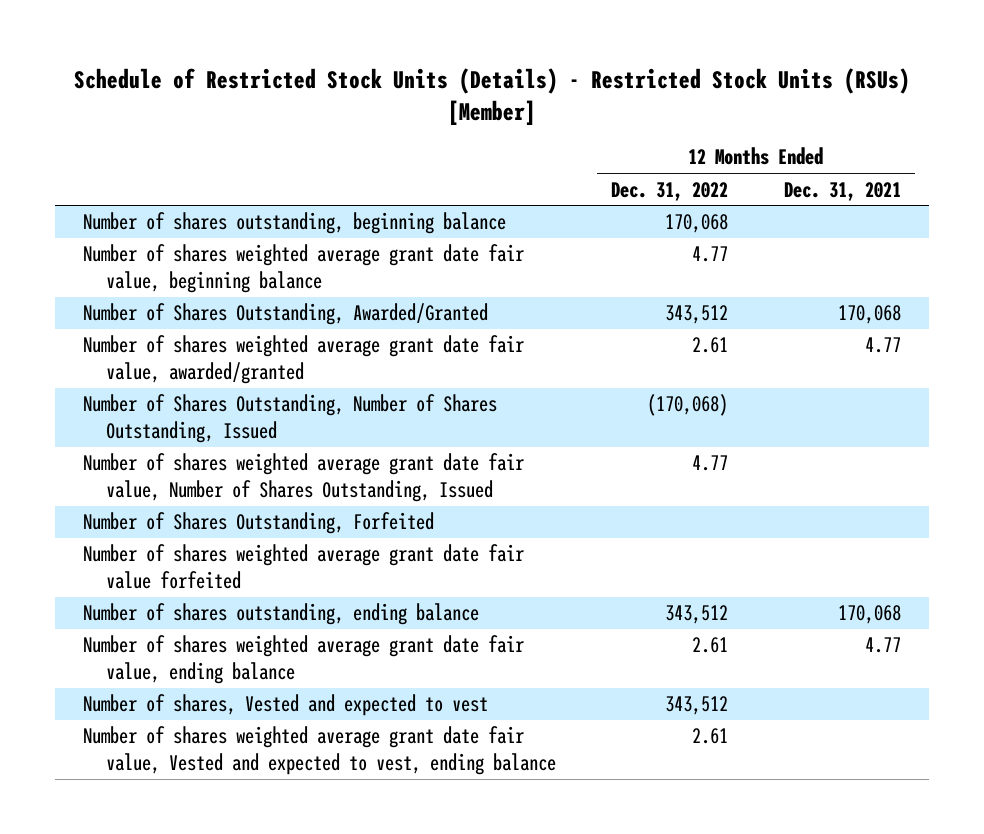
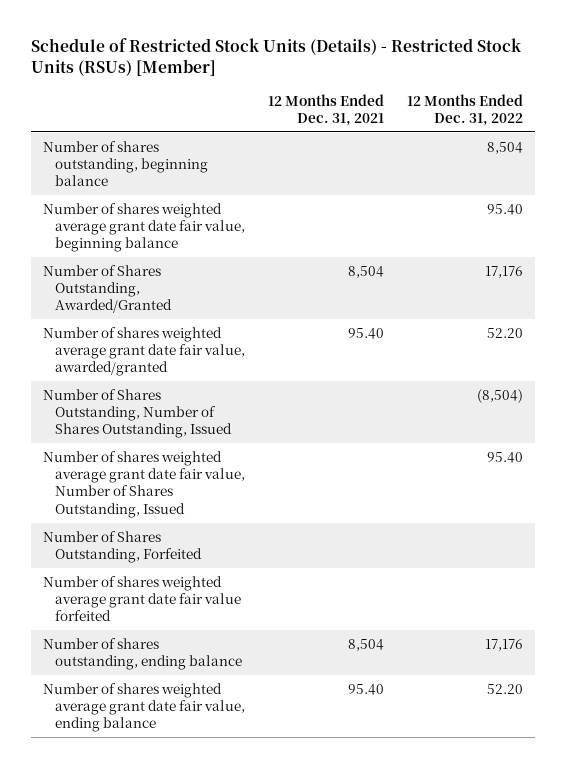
[665,214,729,234] 170,068 -> [487,141,524,154] 8,504
[692,246,729,263] 4.77 -> [487,203,524,215] 95.40
[665,305,729,325] 343,512 -> [485,265,524,278] 17,176
[838,305,902,325] 170,068 -> [348,265,385,278] 8,504
[692,337,729,354] 2.61 -> [487,327,524,338] 52.20
[865,337,902,354] 4.77 -> [348,327,385,339] 95.40
[647,394,729,417] (170,068) -> [477,388,524,403] (8,504)
[692,455,729,472] 4.77 -> [487,451,524,463] 95.40
[83,694,489,717] Number of shares, Vested and expected to vest -> none
[83,726,556,776] Number of shares weighted average grant date fair value, Vested and expected to vest, ending balance -> none
[665,605,729,625] 343,512 -> [485,638,524,651] 17,176
[838,605,902,625] 170,068 -> [348,638,385,651] 8,504
[692,637,729,654] 2.61 -> [487,683,524,694] 52.20
[865,637,902,654] 4.77 -> [348,683,385,695] 95.40

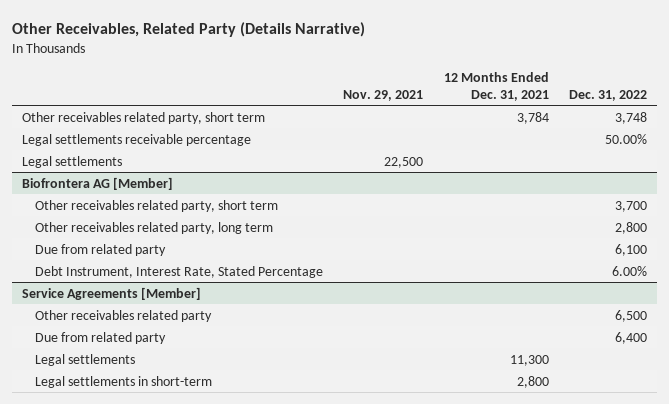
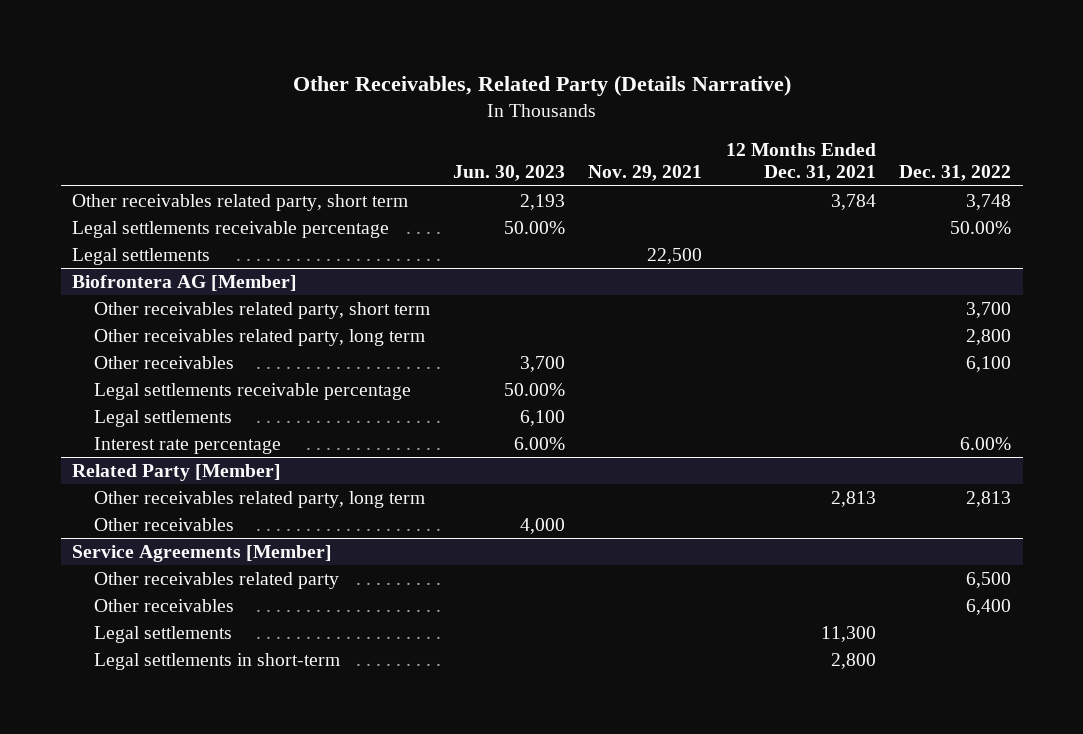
none -> [452,165,565,182] Jun. 30, 2023
[35,243,167,256] Due from related party -> [93,355,234,369] Other receivables
none -> [93,382,411,400] Legal settlements receivable percentage
none -> [93,409,232,427] Legal settlements
[35,265,324,278] Debt Instrument, Interest Rate, Stated Percentage -> [93,436,281,454] Interest rate percentage
none -> [72,463,282,481] Related Party [Member]
none -> [93,490,425,508] Other receivables related party, long term
none -> [93,517,234,531] Other receivables
[35,331,167,344] Due from related party -> [93,598,234,612] Other receivables

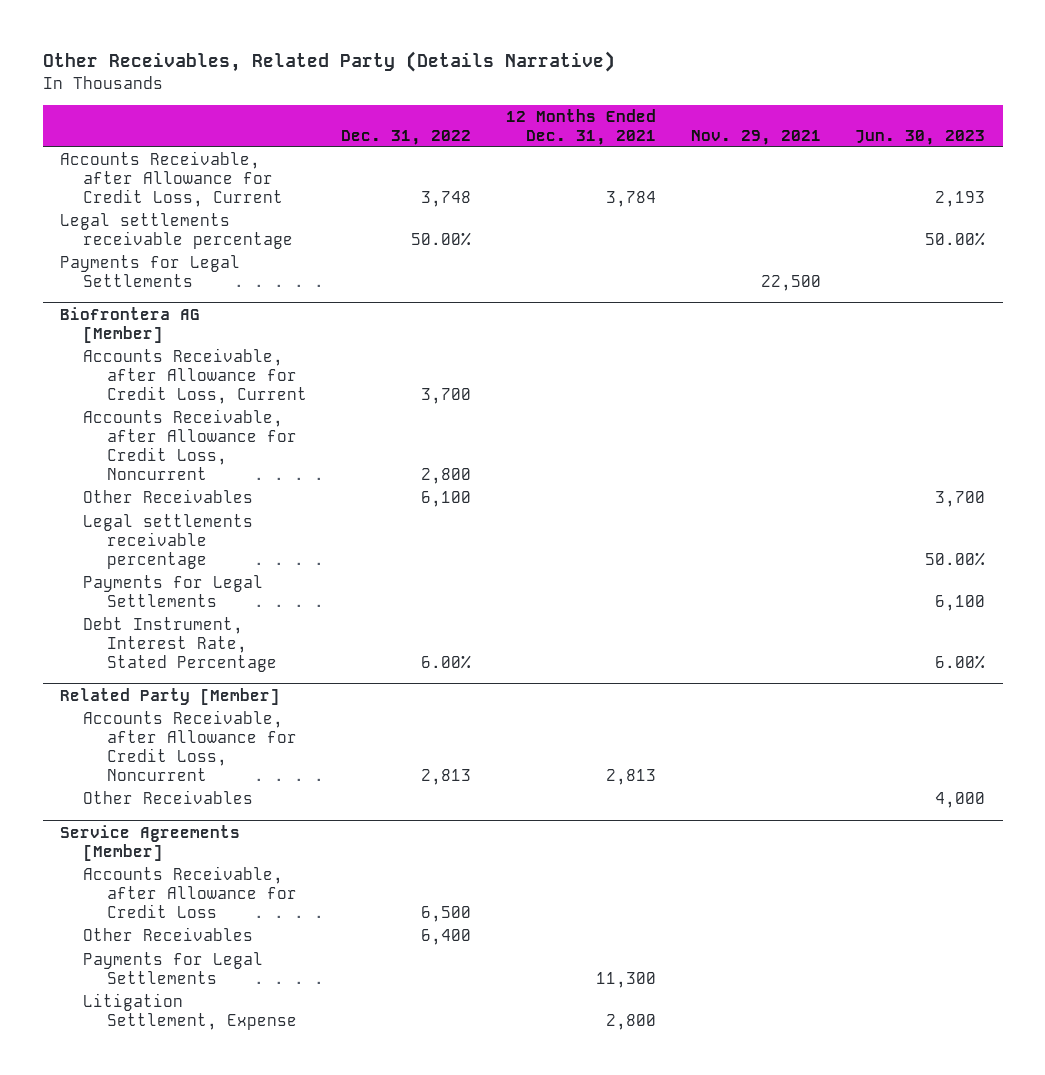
[72,193,409,211] Other receivables related party, short term -> [60,151,284,207] Accounts Receivable, after Allowance for Credit Loss, Current
[72,247,211,265] Legal settlements -> [60,255,241,288] Payments for Legal Settlements
[93,301,430,319] Other receivables related party, short term -> [83,348,307,404] Accounts Receivable, after Allowance for Credit Loss, Current
[93,328,425,346] Other receivables related party, long term -> [83,409,297,480] Accounts Receivable, after Allowance for Credit Loss, Noncurrent
[93,355,234,369] Other receivables -> [83,489,254,504] Other Receivables
[93,409,232,427] Legal settlements -> [83,575,264,608] Payments for Legal Settlements
[93,436,281,454] Interest rate percentage -> [83,617,277,672] Debt Instrument, Interest Rate, Stated Percentage
[93,490,425,508] Other receivables related party, long term -> [83,710,297,781] Accounts Receivable, after Allowance for Credit Loss, Noncurrent
[93,517,234,531] Other receivables -> [83,790,254,805] Other Receivables
[93,571,339,589] Other receivables related party -> [83,866,297,918] Accounts Receivable, after Allowance for Credit Loss
[93,598,234,612] Other receivables -> [83,927,254,942] Other Receivables
[93,625,232,643] Legal settlements -> [83,952,264,985] Payments for Legal Settlements
[93,652,340,670] Legal settlements in short-term -> [83,993,297,1031] Litigation Settlement, Expense

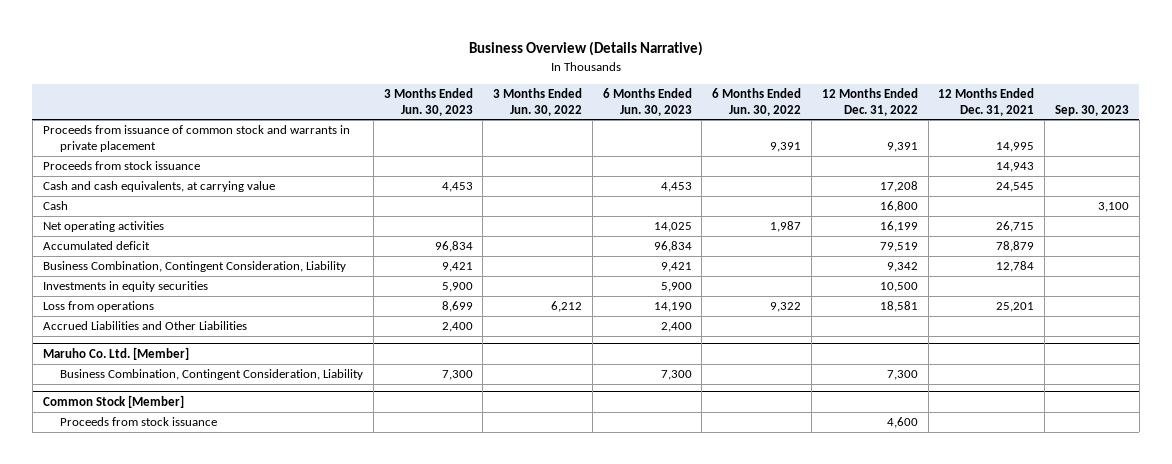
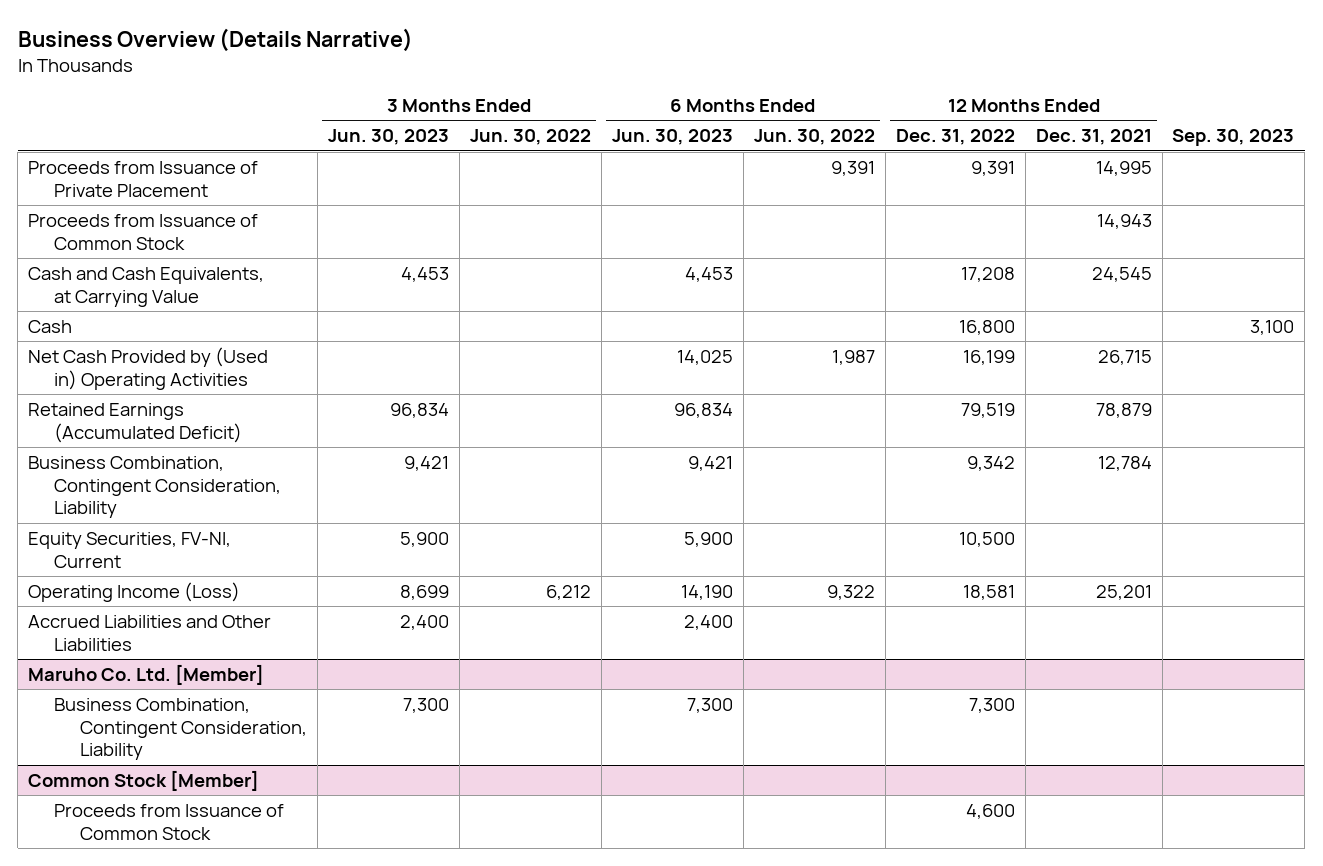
[42,125,350,152] Proceeds from issuance of common stock and warrants in private placement -> [28,160,259,197] Proceeds from Issuance of Private Placement
[42,161,200,171] Proceeds from stock issuance -> [28,213,259,250] Proceeds from Issuance of Common Stock
[42,181,275,193] Cash and cash equivalents, at carrying value -> [28,266,265,307] Cash and Cash Equivalents, at Carrying Value
[42,221,164,233] Net operating activities -> [28,346,269,390] Net Cash Provided by (Used in) Operating Activities
[42,241,150,251] Accumulated deficit -> [28,402,243,443] Retained Earnings (Accumulated Deficit)
[42,281,208,293] Investments in equity securities -> [28,531,232,568] Equity Securities, FV-NI, Current
[42,301,154,313] Loss from operations -> [28,581,241,602] Operating Income (Loss)
[60,417,218,427] Proceeds from stock issuance -> [54,803,285,840] Proceeds from Issuance of Common Stock

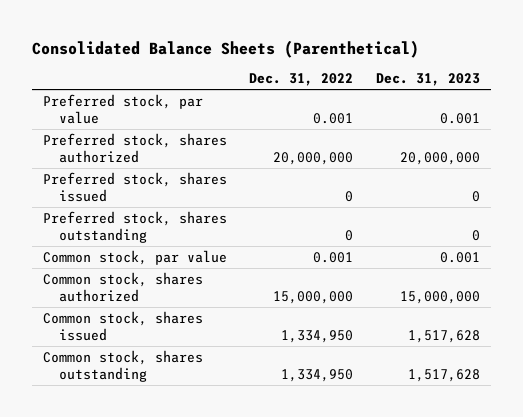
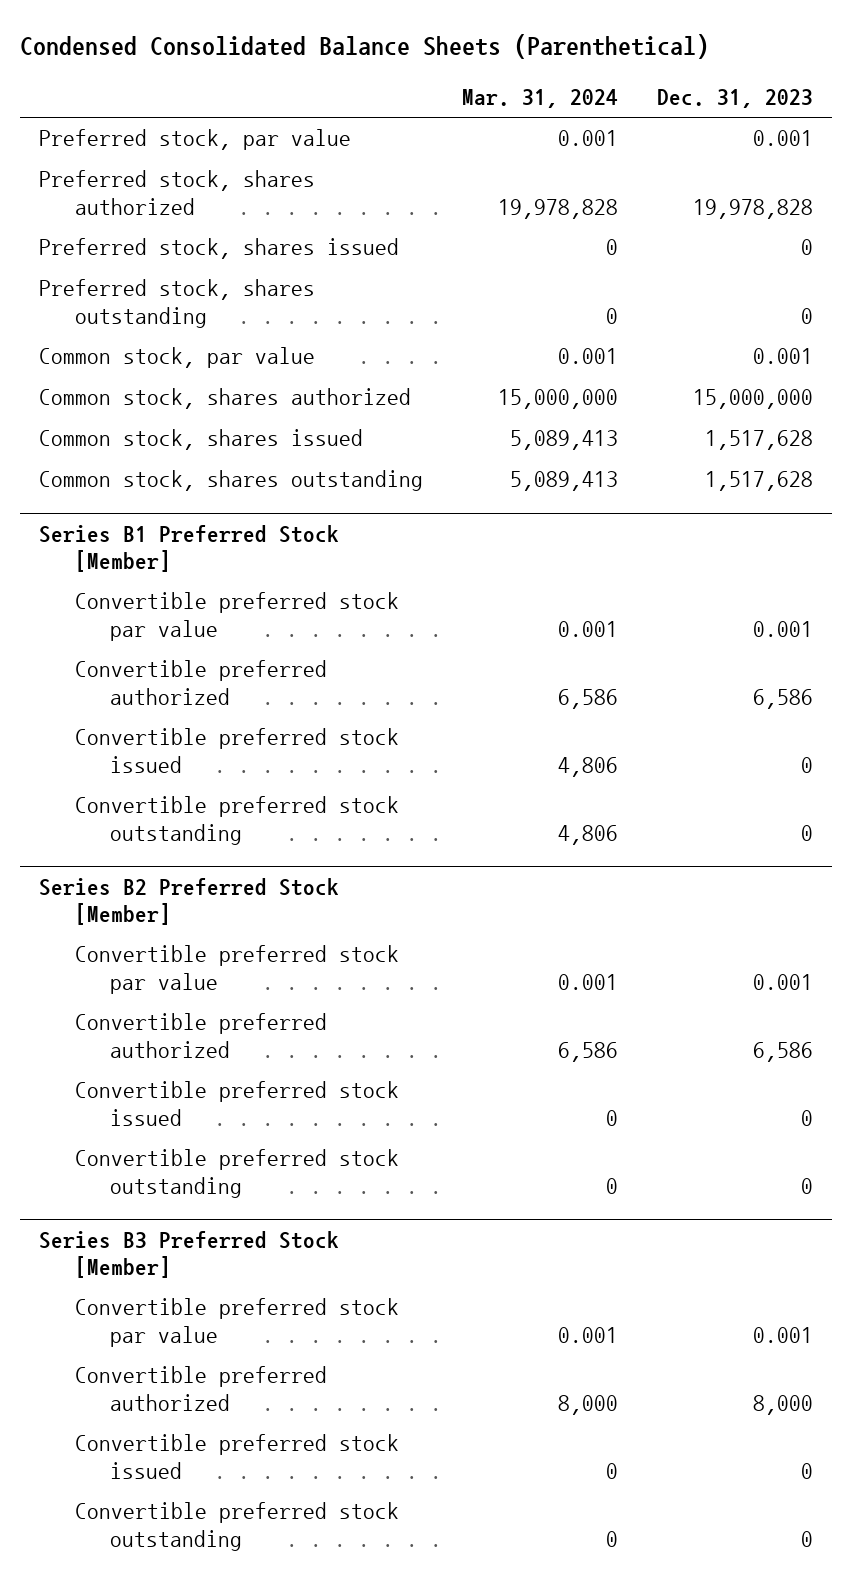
[31,39,419,58] Consolidated Balance Sheets (Parenthetical) -> [19,34,709,60] Condensed Consolidated Balance Sheets (Parenthetical)
[249,73,354,87] Dec. 31, 2022 -> none
none -> [461,89,618,109] Mar. 31, 2024
[399,152,480,166] 20,000,000 -> [692,198,813,219] 19,978,828
none -> [38,525,339,573] Series B1 Preferred Stock [Member]
none -> [74,592,399,641] Convertible preferred stock par value
none -> [74,660,327,705] Convertible preferred authorized
none -> [74,728,399,773] Convertible preferred stock issued
none -> [74,796,399,845] Convertible preferred stock outstanding
none -> [38,878,339,926] Series B2 Preferred Stock [Member]
none -> [74,945,399,994] Convertible preferred stock par value
none -> [74,1013,327,1058] Convertible preferred authorized
none -> [74,1081,399,1126] Convertible preferred stock issued
none -> [74,1149,399,1198] Convertible preferred stock outstanding
none -> [38,1231,339,1279] Series B3 Preferred Stock [Member]
none -> [74,1298,399,1347] Convertible preferred stock par value
none -> [74,1366,327,1411] Convertible preferred authorized
none -> [74,1434,399,1479] Convertible preferred stock issued
none -> [74,1502,399,1551] Convertible preferred stock outstanding

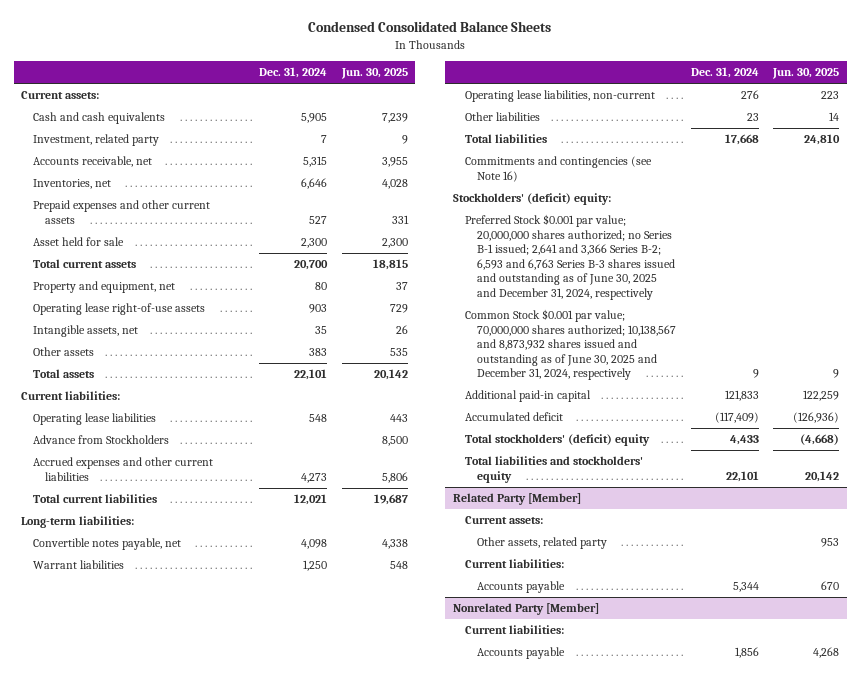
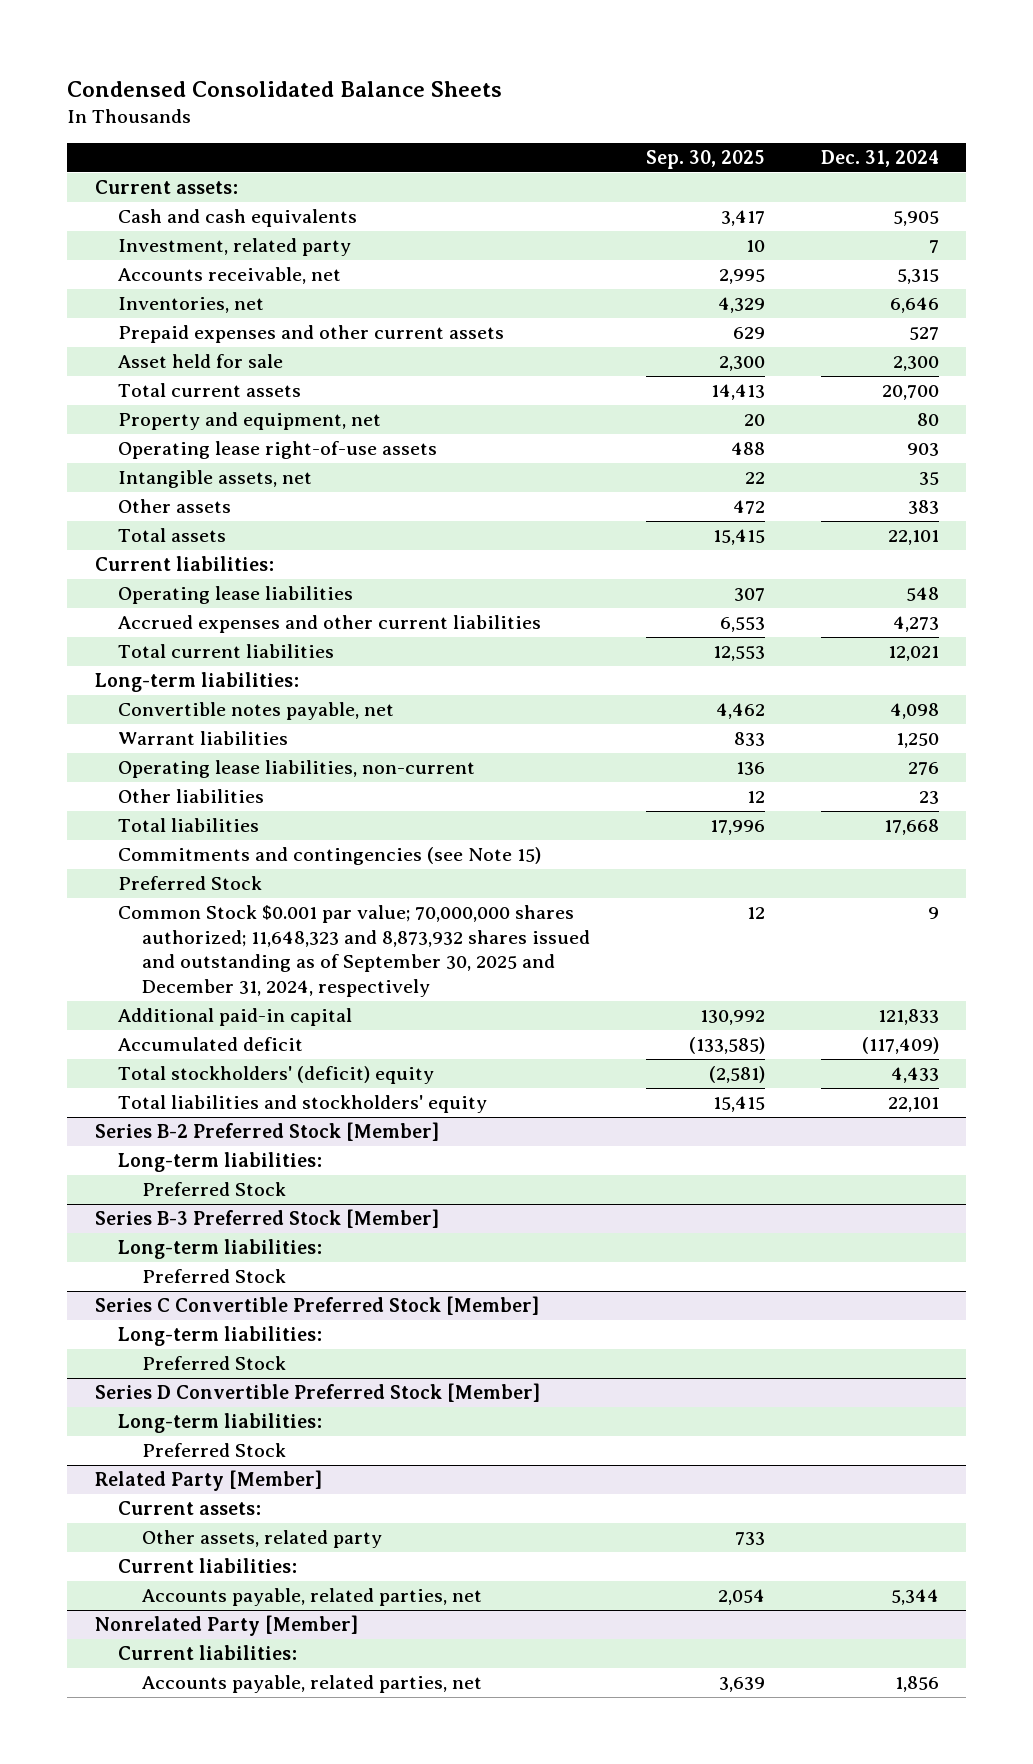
[340,68,408,80] Jun. 30, 2025 -> none
none -> [645,150,765,170] Sep. 30, 2025
[33,435,170,445] Advance from Stockholders -> none
[452,193,611,206] Stockholders' (deficit) equity: -> none
[464,156,652,182] Commitments and contingencies (see Note 16) -> [118,847,542,866] Commitments and contingencies (see Note 15)
[464,214,675,300] Preferred Stock $0.001 par value; 20,000,000 shares authorized; no Series B-1 issued; 2,641 and 3,366 Series B-2; 6,593 and 6,763 Series B-3 shares issued and outstanding as of June 30, 2025 and December 31, 2024, respectively -> [118,876,263,891] Preferred Stock
[464,309,676,381] Common Stock $0.001 par value; 70,000,000 shares authorized; 10,138,567 and 8,873,932 shares issued and outstanding as of June 30, 2025 and December 31, 2024, respectively -> [118,905,591,998] Common Stock $0.001 par value; 70,000,000 shares authorized; 11,648,323 and 8,873,932 shares issued and outstanding as of September 30, 2025 and December 31, 2024, respectively
none -> [94,1122,439,1142] Series B-2 Preferred Stock [Member]
none -> [118,1152,323,1173] Long-term liabilities:
none -> [142,1182,287,1197] Preferred Stock
none -> [94,1209,439,1229] Series B-3 Preferred Stock [Member]
none -> [118,1239,323,1260] Long-term liabilities:
none -> [142,1269,287,1284] Preferred Stock
none -> [94,1296,539,1316] Series C Convertible Preferred Stock [Member]
none -> [118,1326,323,1347] Long-term liabilities:
none -> [142,1356,287,1371] Preferred Stock
none -> [94,1383,540,1403] Series D Convertible Preferred Stock [Member]
none -> [118,1413,323,1434] Long-term liabilities:
none -> [142,1443,287,1458] Preferred Stock
[476,581,565,594] Accounts payable -> [142,1588,483,1607] Accounts payable, related parties, net
[476,647,565,660] Accounts payable -> [142,1675,483,1694] Accounts payable, related parties, net

